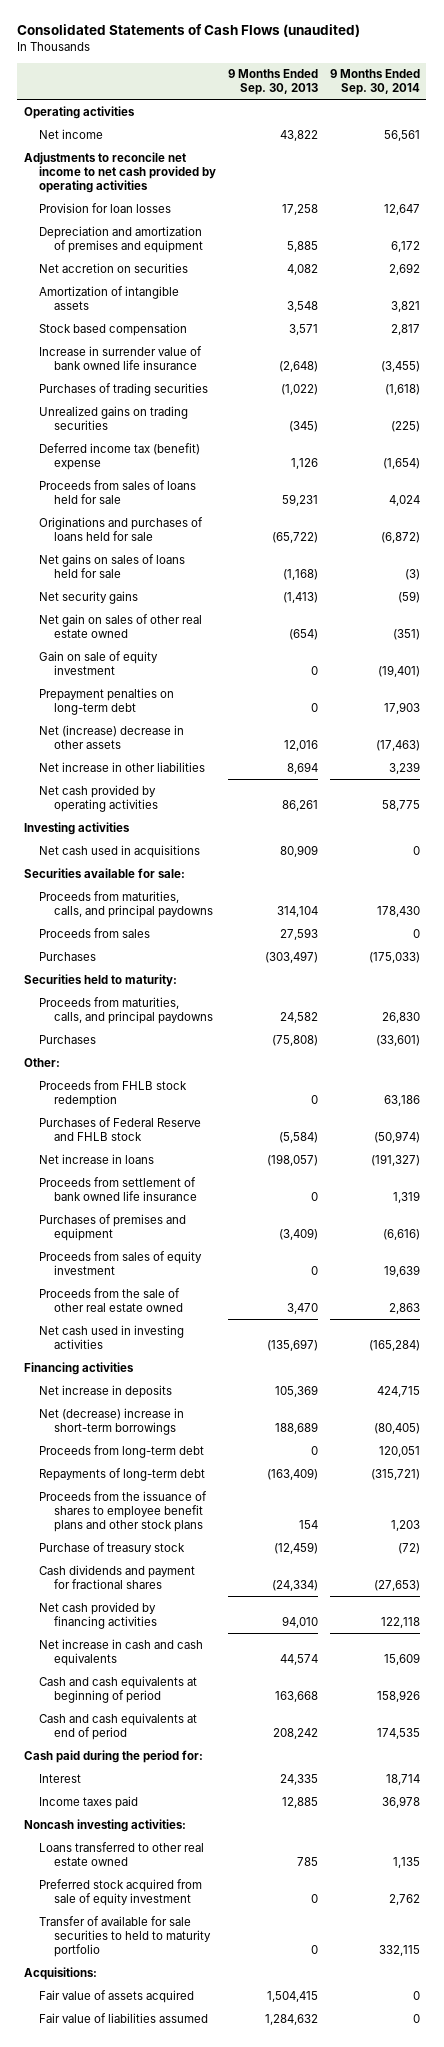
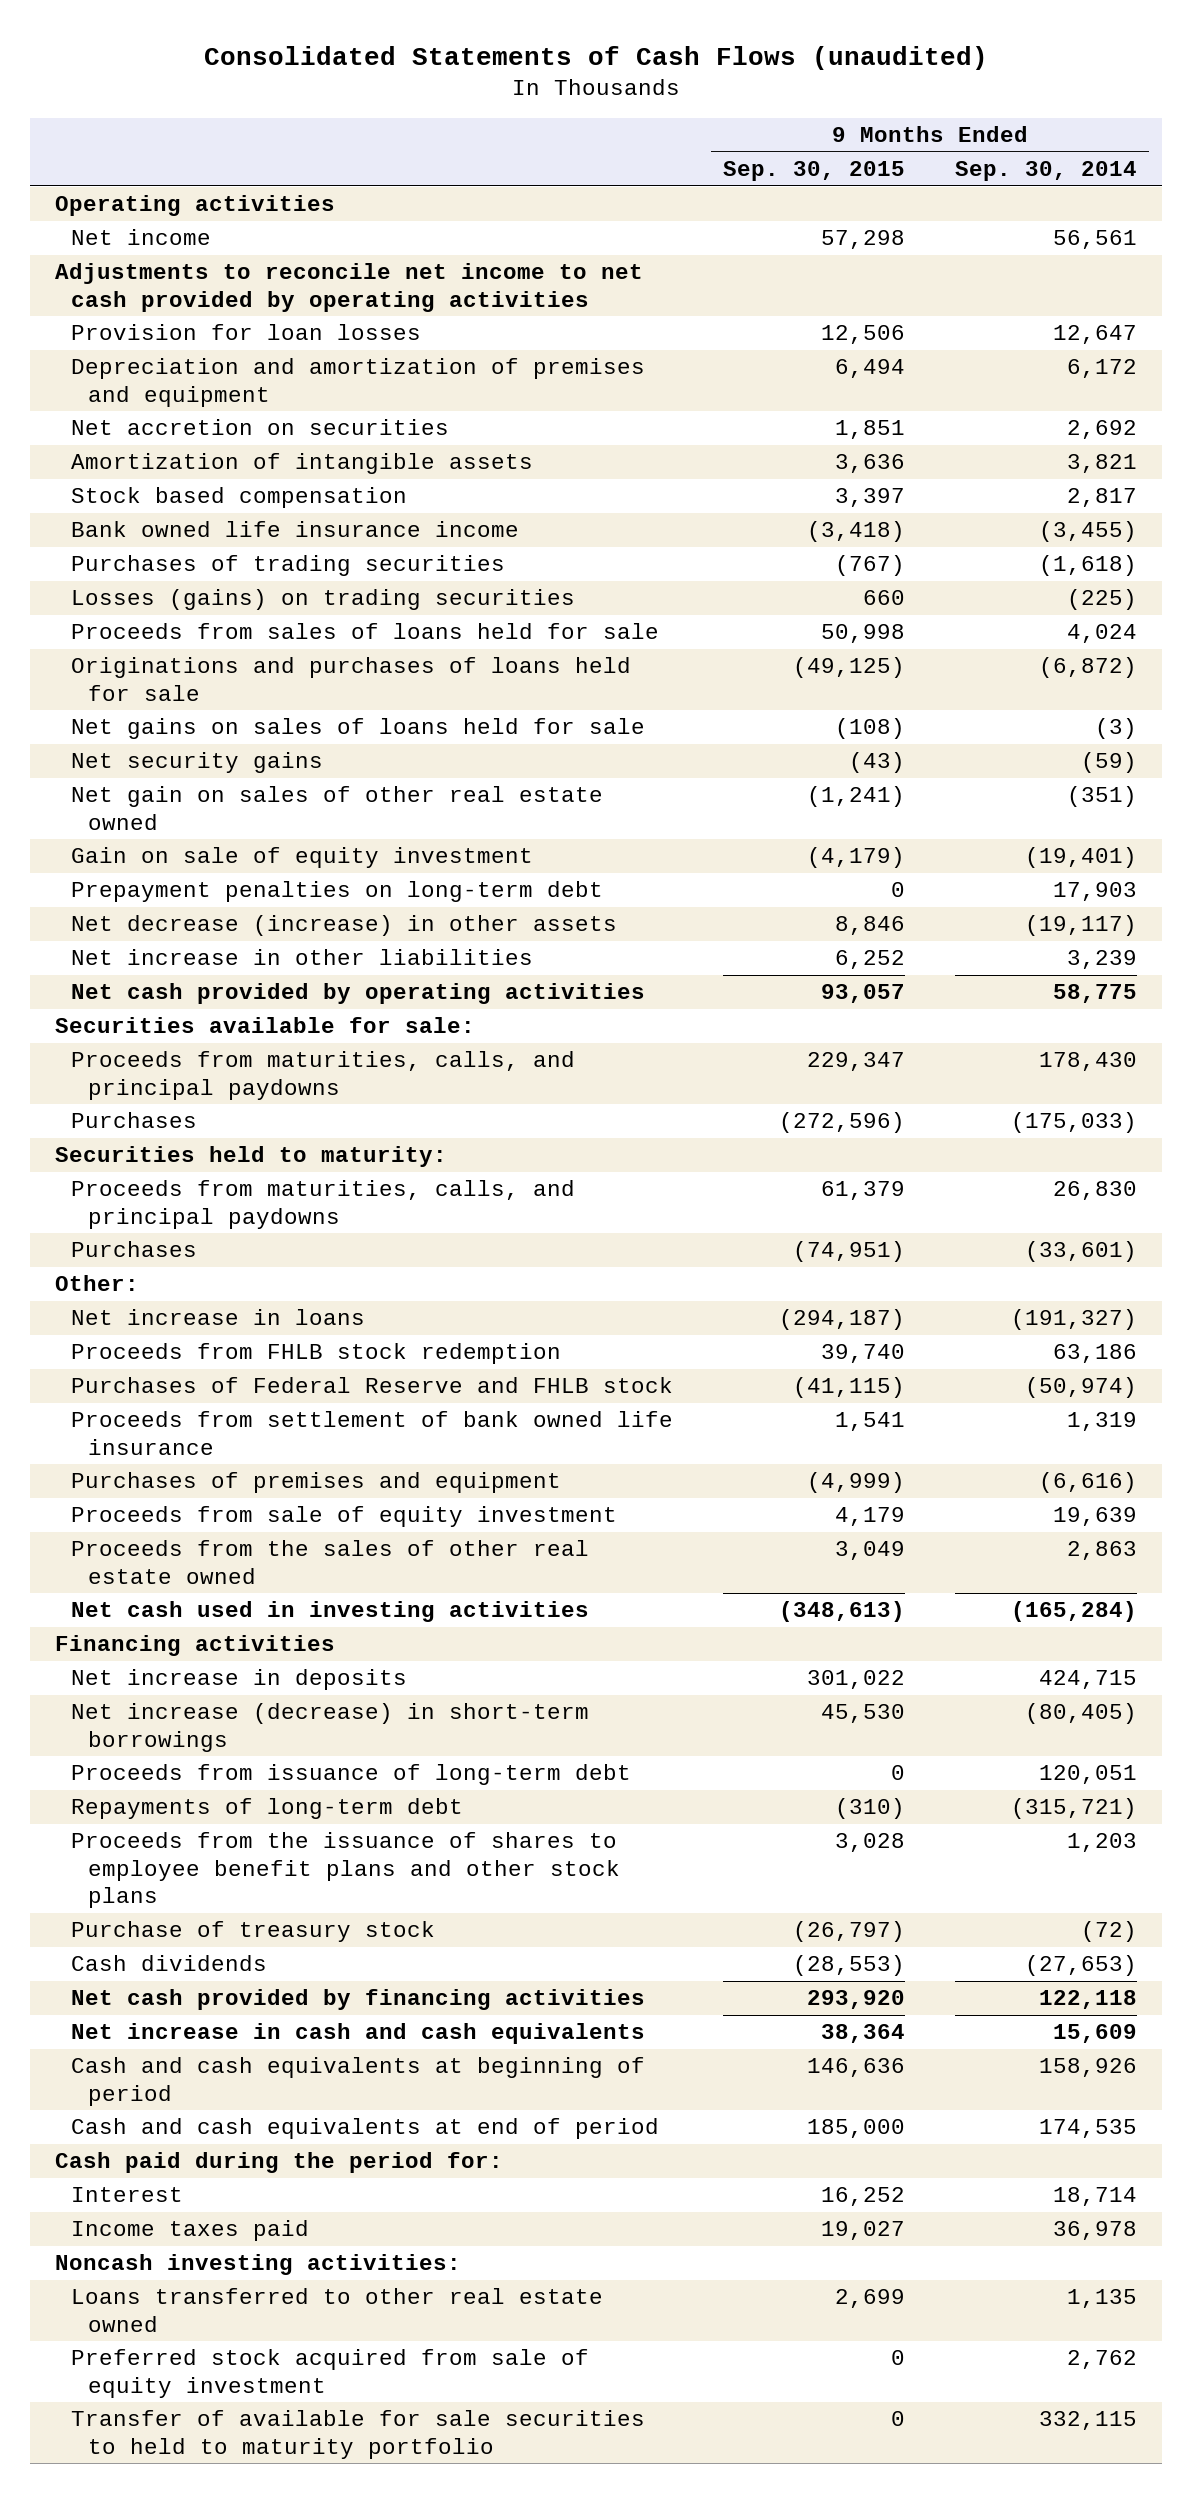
[228,69,319,96] 9 Months Ended Sep. 30, 2013 -> none
none -> [723,161,906,182] Sep. 30, 2015
[38,345,202,370] Increase in surrender value of bank owned life insurance -> [71,521,520,538] Bank owned life insurance income
[38,442,200,470] Deferred income tax (benefit) expense -> none
[38,405,188,430] Unrealized gains on trading securities -> [71,589,576,611] Losses (gains) on trading securities
[38,724,184,749] Net (increase) decrease in other assets -> [71,915,618,937] Net decrease (increase) in other assets
[376,739,421,751] (17,463) -> [1024,915,1137,937] (19,117)
[23,821,130,835] Investing activities -> none
[38,844,200,858] Net cash used in acquisitions -> none
[38,927,150,938] Proceeds from sales -> none
[38,1153,154,1164] Net increase in loans -> [71,1309,366,1326] Net increase in loans
[38,1250,202,1275] Proceeds from sales of equity investment -> [71,1506,618,1528] Proceeds from sale of equity investment
[38,1287,184,1312] Proceeds from the sale of other real estate owned -> [71,1540,590,1584] Proceeds from the sales of other real estate owned
[38,1407,184,1435] Net (decrease) increase in short-term borrowings -> [71,1703,590,1752] Net increase (decrease) in short-term borrowings
[38,1444,204,1458] Proceeds from long-term debt -> [71,1764,632,1786] Proceeds from issuance of long-term debt
[38,1564,195,1589] Cash dividends and payment for fractional shares -> [71,1955,268,1972] Cash dividends
[23,1966,97,1980] Acquisitions: -> none
[38,1989,194,2003] Fair value of assets acquired -> none
[38,2012,208,2023] Fair value of liabilities assumed -> none

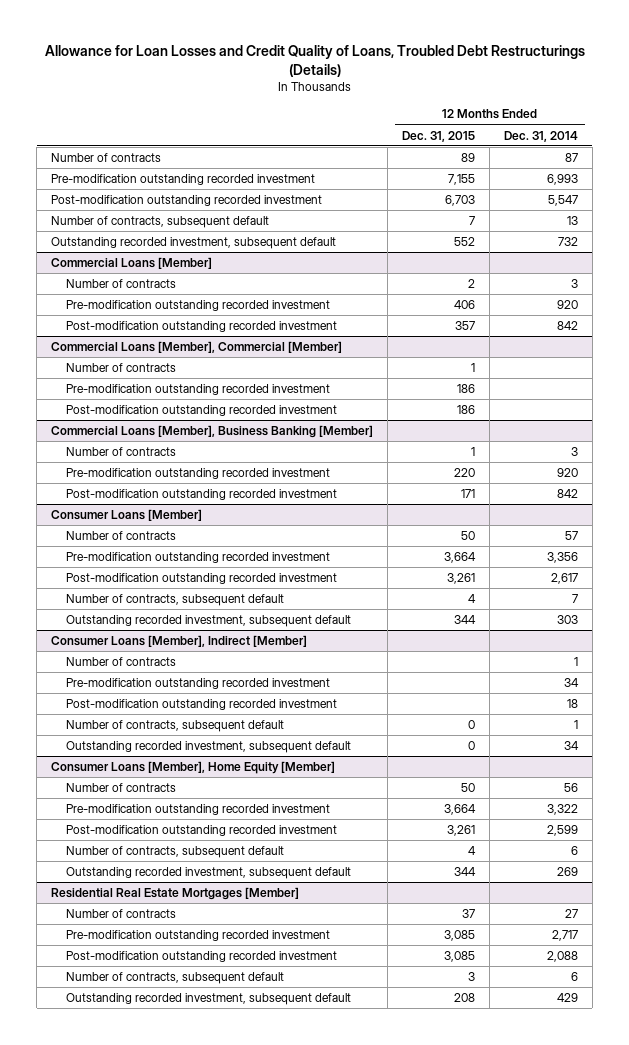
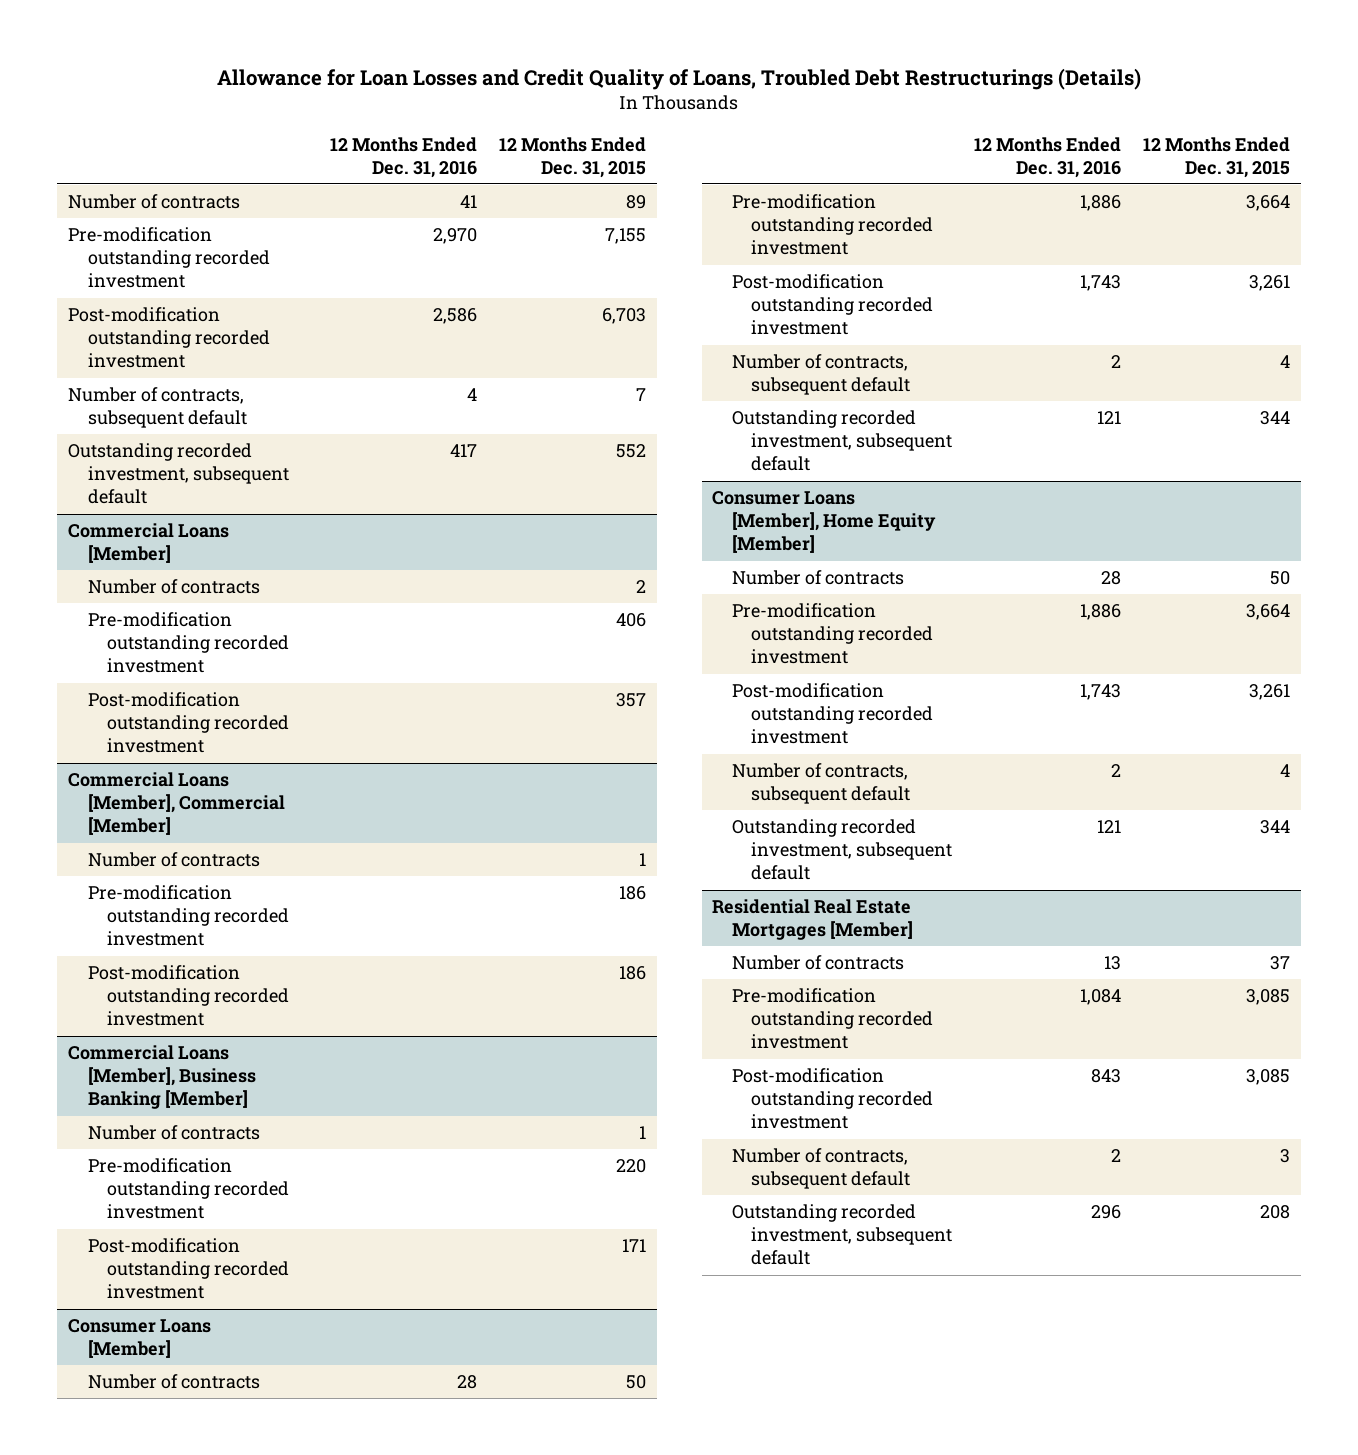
[504,130,579,142] Dec. 31, 2014 -> none
none -> [330,136,478,178] 12 Months Ended Dec. 31, 2016
[51,635,308,648] Consumer Loans [Member], Indirect [Member] -> none
[65,657,176,667] Number of contracts -> none
[65,678,330,690] Pre-modification outstanding recorded investment -> none
[65,699,337,711] Post-modification outstanding recorded investment -> none
[65,720,284,733] Number of contracts, subsequent default -> none
[65,741,351,754] Outstanding recorded investment, subsequent default -> none

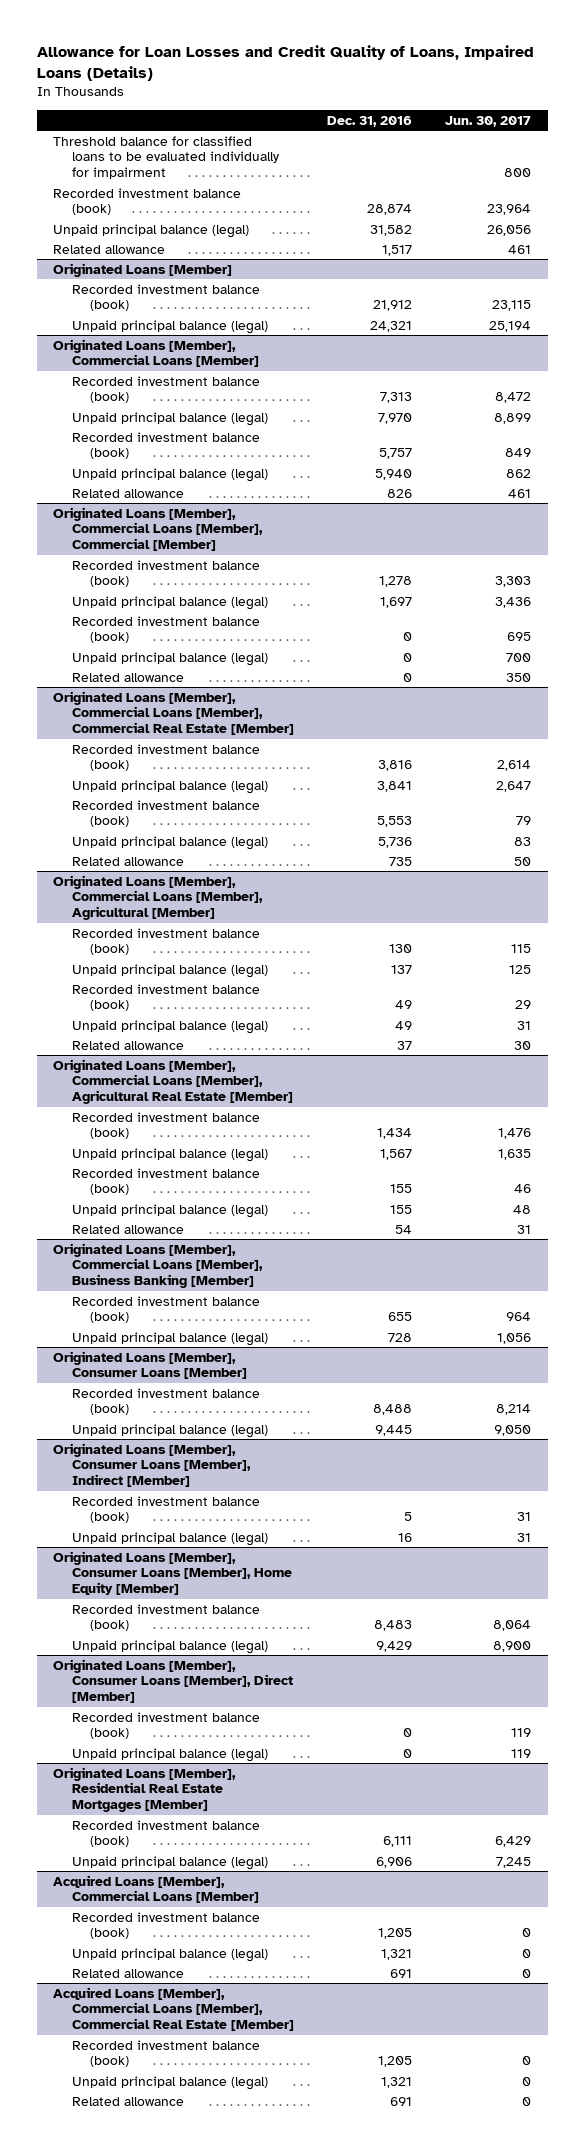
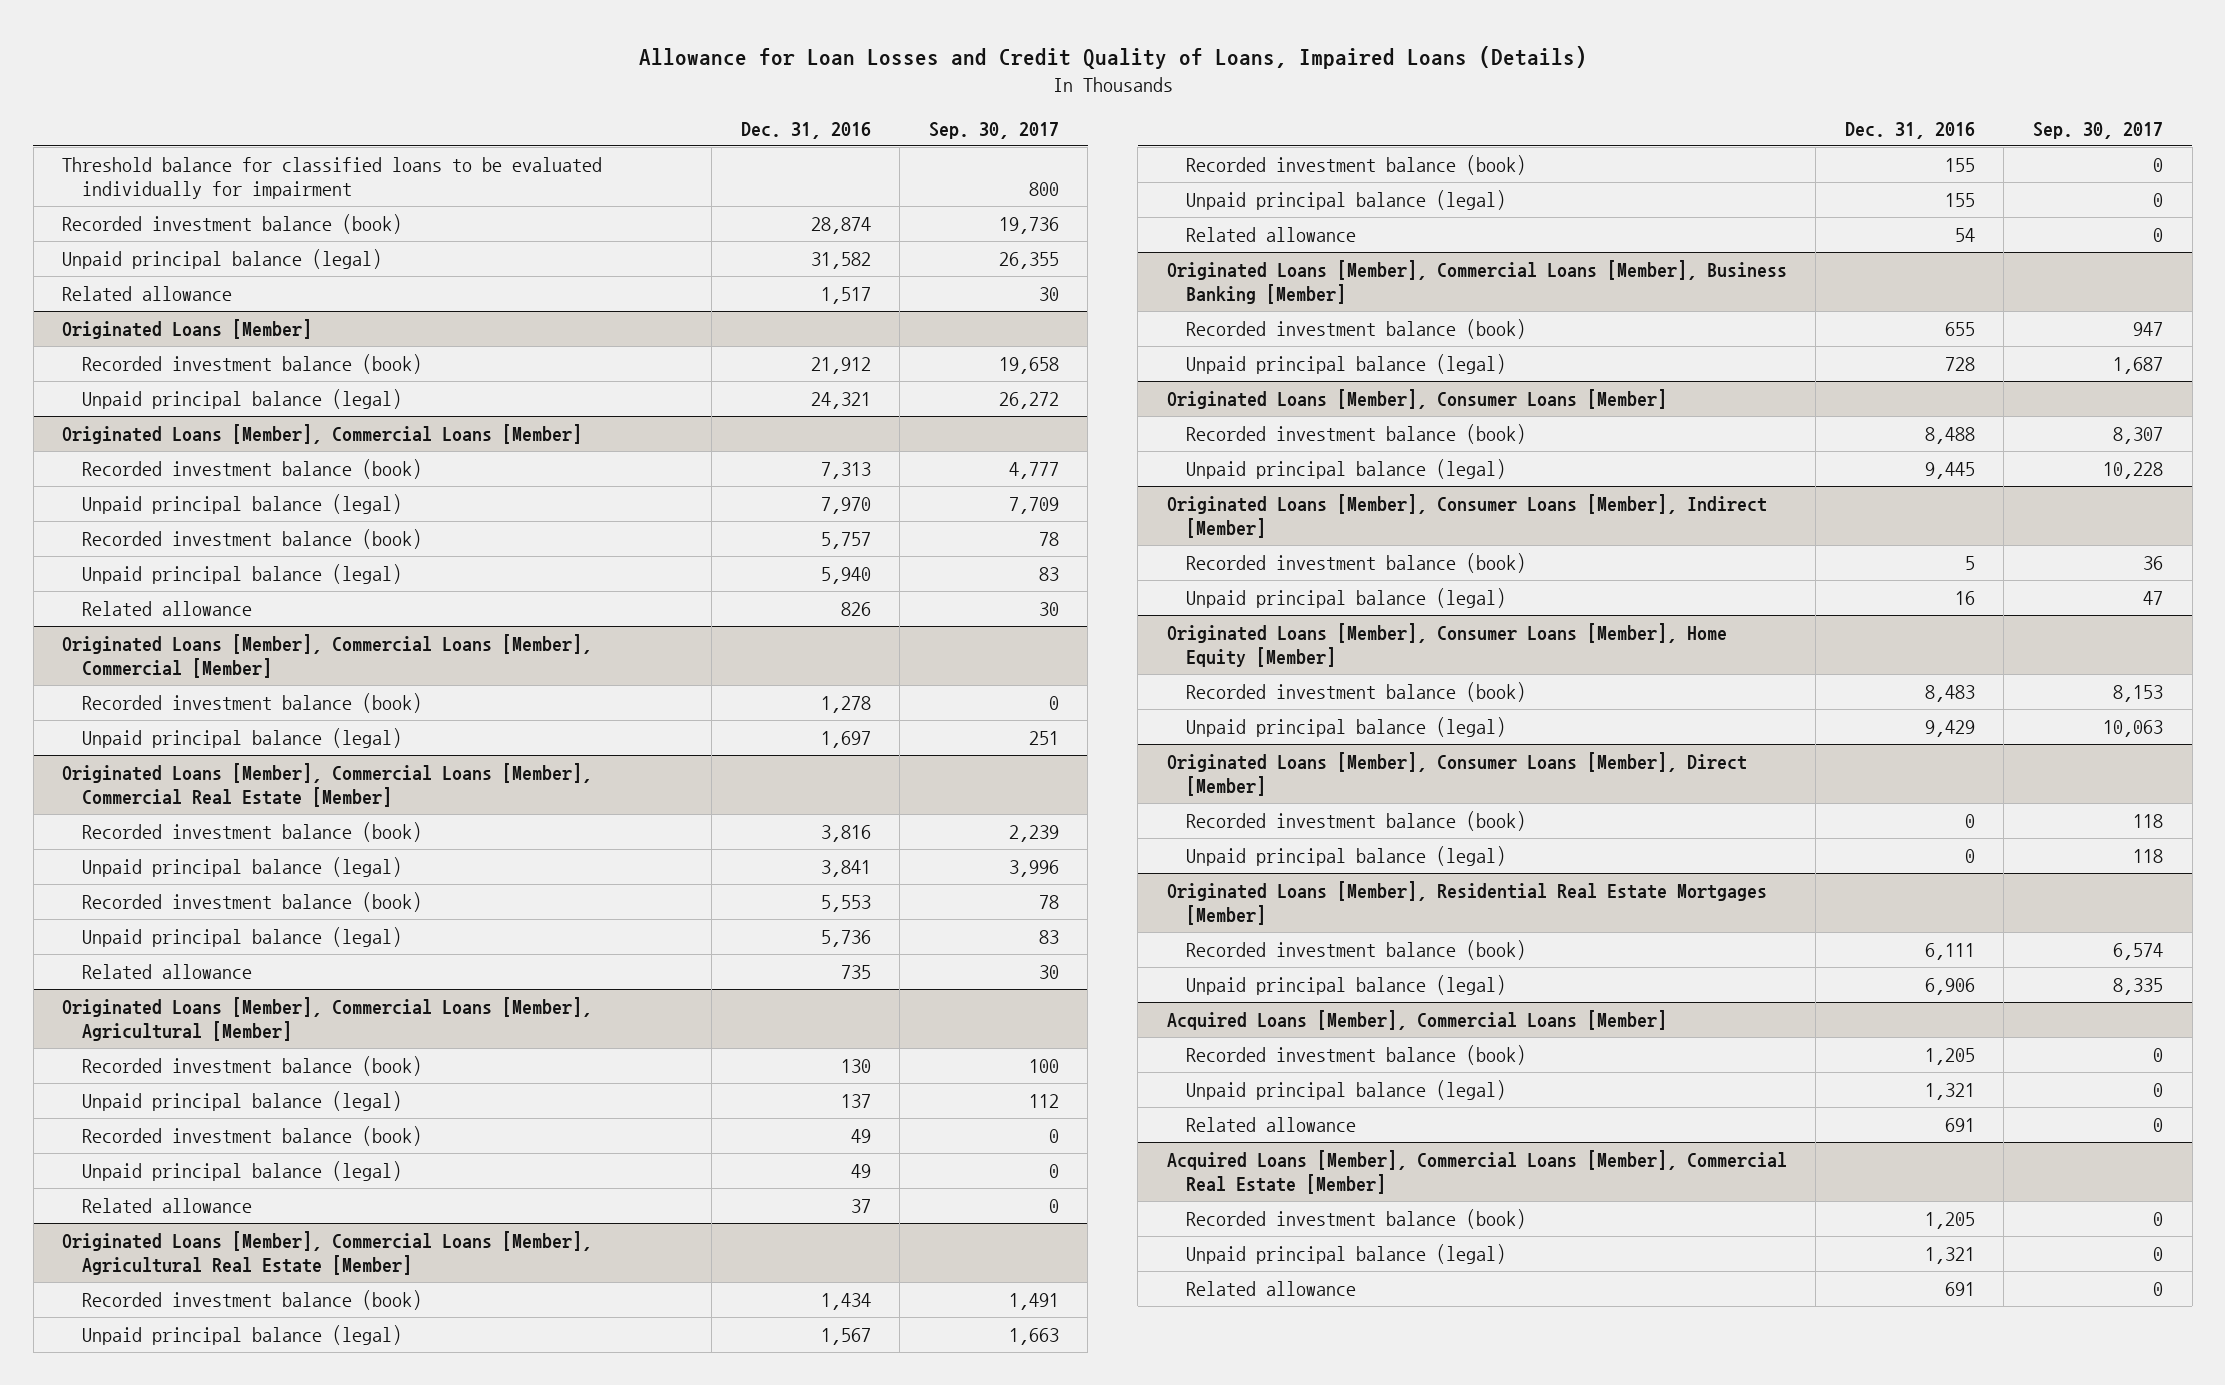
[445,115,532,127] Jun. 30, 2017 -> none
none -> [928,121,1059,139] Sep. 30, 2017
[71,615,260,644] Recorded investment balance (book) -> none
[71,651,268,666] Unpaid principal balance (legal) -> none
[71,672,184,682] Related allowance -> none

